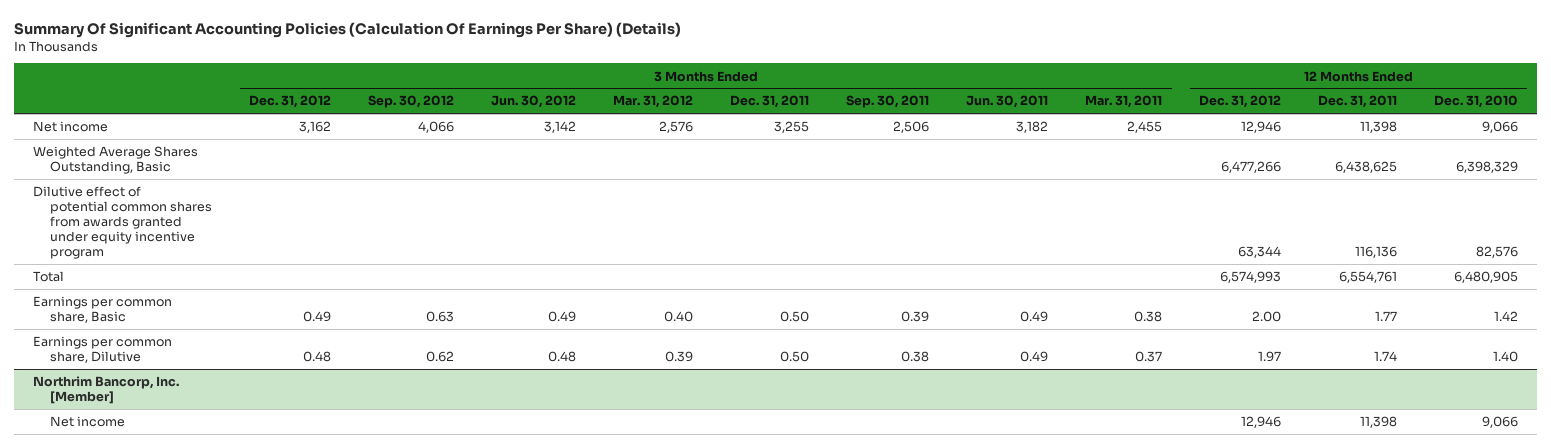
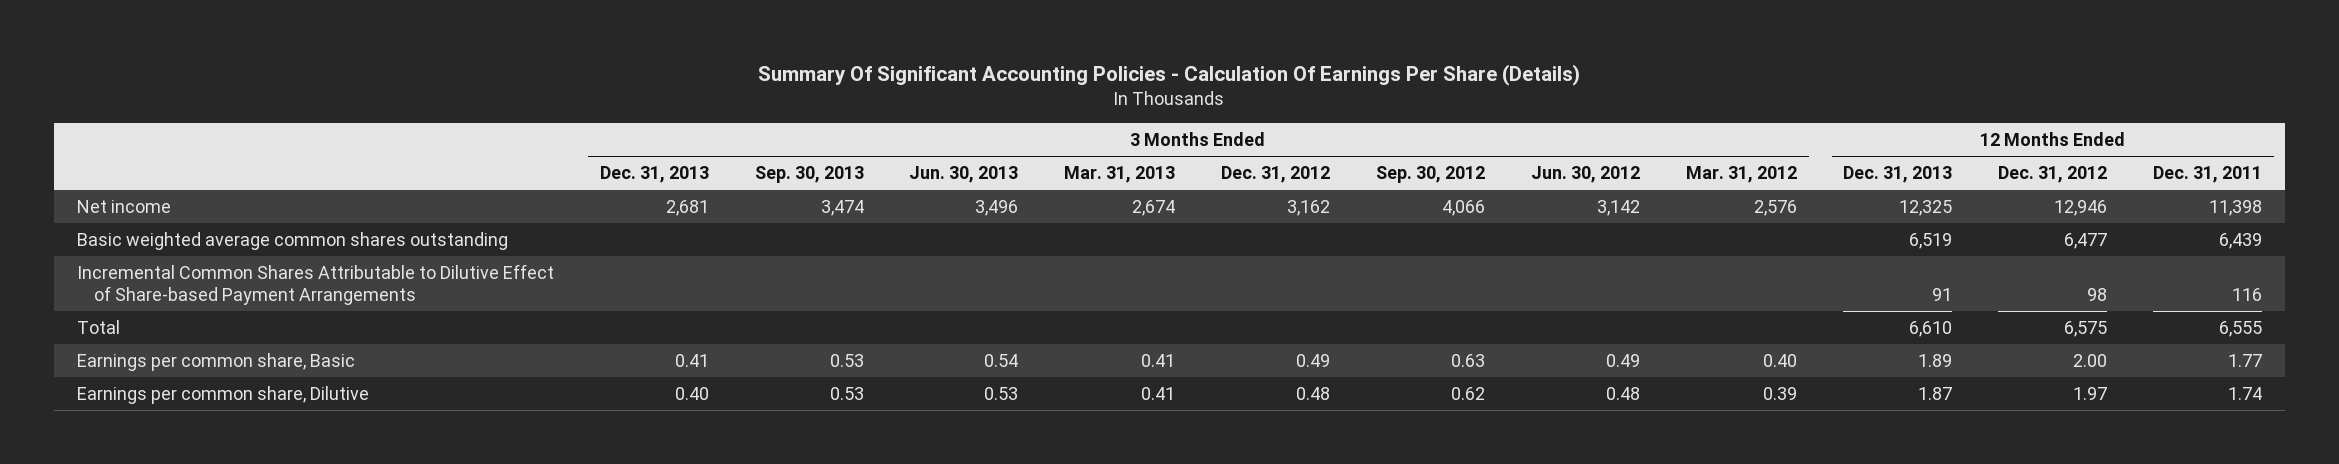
[14,21,682,38] Summary Of Significant Accounting Policies (Calculation Of Earnings Per Share) (Details) -> [758,64,1581,87] Summary Of Significant Accounting Policies - Calculation Of Earnings Per Share (Details)
[730,95,810,109] Dec. 31, 2011 -> none
[846,95,930,109] Sep. 30, 2011 -> none
[966,95,1049,109] Jun. 30, 2011 -> none
[1085,95,1163,109] Mar. 31, 2011 -> none
[1434,95,1519,109] Dec. 31, 2010 -> none
none -> [599,165,709,183] Dec. 31, 2013
none -> [754,165,864,183] Sep. 30, 2013
none -> [909,165,1019,183] Jun. 30, 2013
none -> [1064,165,1176,183] Mar. 31, 2013
none -> [1843,165,1953,183] Dec. 31, 2013
[32,186,213,260] Dilutive effect of potential common shares from awards granted under equity incentive program -> none
[32,146,198,175] Weighted Average Shares Outstanding, Basic -> [76,231,508,250] Basic weighted average common shares outstanding
[1221,161,1282,174] 6,477,266 -> [2064,232,2108,249] 6,477
[1335,161,1398,174] 6,438,625 -> [2219,232,2263,249] 6,439
none -> [76,263,554,306] Incremental Common Shares Attributable to Dilutive Effect of Share-based Payment Arrangements
[1220,271,1282,284] 6,574,993 -> [2064,320,2108,337] 6,575
[1339,271,1398,284] 6,554,761 -> [2219,320,2263,337] 6,555
[32,376,179,405] Northrim Bancorp, Inc. [Member] -> none
[50,416,126,428] Net income -> none

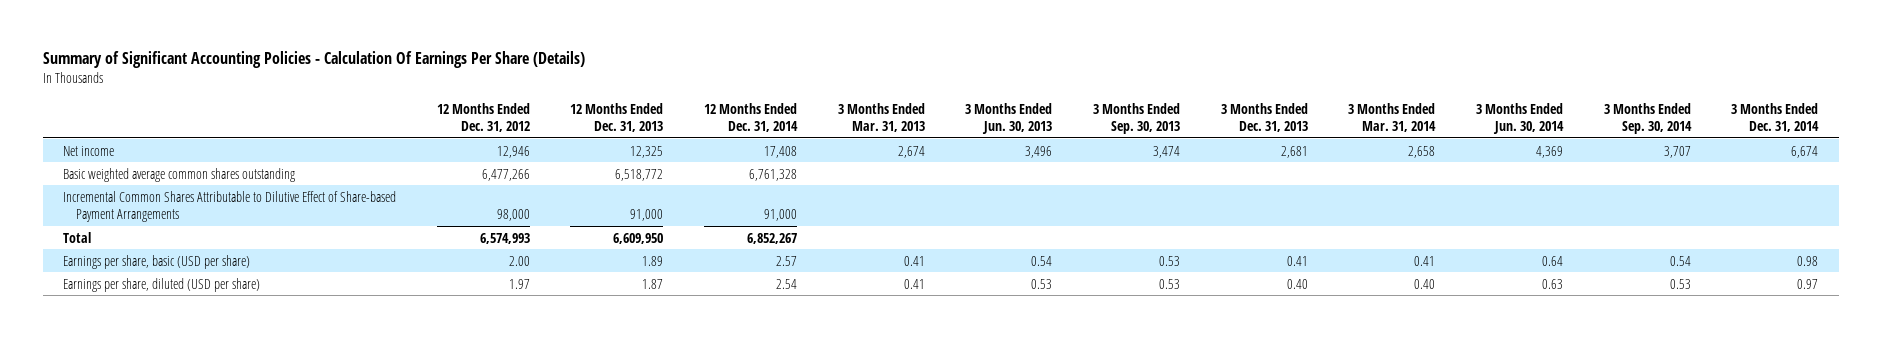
[758,64,1581,87] Summary Of Significant Accounting Policies - Calculation Of Earnings Per Share (Details) -> [42,51,585,69] Summary of Significant Accounting Policies - Calculation Of Earnings Per Share (Details)
[1221,165,1331,183] Dec. 31, 2012 -> none
[1376,165,1486,183] Sep. 30, 2012 -> none
[1531,165,1641,183] Jun. 30, 2012 -> none
[1686,165,1798,183] Mar. 31, 2012 -> none
[2153,165,2263,183] Dec. 31, 2011 -> none
none -> [703,102,798,133] 12 Months Ended Dec. 31, 2014
none -> [1348,102,1437,133] 3 Months Ended Mar. 31, 2014
none -> [1475,102,1564,135] 3 Months Ended Jun. 30, 2014
none -> [1603,102,1692,135] 3 Months Ended Sep. 30, 2014
none -> [1731,102,1820,133] 3 Months Ended Dec. 31, 2014
[1909,232,1953,249] 6,519 -> [615,168,664,181] 6,518,772
[2064,232,2108,249] 6,477 -> [481,168,530,181] 6,477,266
[1932,288,1953,302] 91 -> [630,209,664,222] 91,000
[2087,288,2108,302] 98 -> [496,209,530,222] 98,000
[1909,320,1953,337] 6,610 -> [613,232,664,244] 6,609,950
[2064,320,2108,337] 6,575 -> [479,232,530,244] 6,574,993
[76,352,355,371] Earnings per common share, Basic -> [62,254,250,269] Earnings per share, basic (USD per share)
[76,385,369,404] Earnings per common share, Dilutive -> [62,277,260,292] Earnings per share, diluted (USD per share)

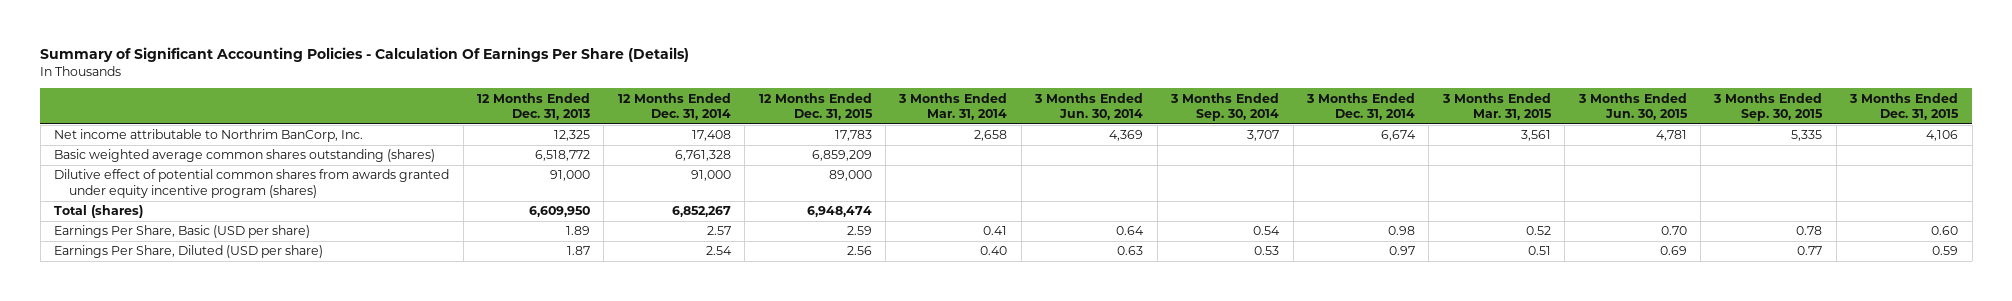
[436,102,530,133] 12 Months Ended Dec. 31, 2012 -> none
[837,102,925,133] 3 Months Ended Mar. 31, 2013 -> none
[965,102,1053,135] 3 Months Ended Jun. 30, 2013 -> none
[1092,102,1180,135] 3 Months Ended Sep. 30, 2013 -> none
[1220,102,1308,133] 3 Months Ended Dec. 31, 2013 -> none
none -> [758,92,873,121] 12 Months Ended Dec. 31, 2015
none -> [1441,92,1552,121] 3 Months Ended Mar. 31, 2015
none -> [1577,92,1688,121] 3 Months Ended Jun. 30, 2015
none -> [1713,92,1824,122] 3 Months Ended Sep. 30, 2015
none -> [1849,92,1960,121] 3 Months Ended Dec. 31, 2015
[62,145,114,156] Net income -> [54,129,364,143] Net income attributable to Northrim BanCorp, Inc.
[62,167,295,182] Basic weighted average common shares outstanding -> [54,149,436,163] Basic weighted average common shares outstanding (shares)
[62,190,396,223] Incremental Common Shares Attributable to Dilutive Effect of Share-based Payment Arrangements -> [54,169,450,198] Dilutive effect of potential common shares from awards granted under equity incentive program (shares)
[62,231,91,243] Total -> [54,205,144,219] Total (shares)
[62,254,250,269] Earnings per share, basic (USD per share) -> [54,225,311,239] Earnings Per Share, Basic (USD per share)
[62,277,260,292] Earnings per share, diluted (USD per share) -> [54,245,324,259] Earnings Per Share, Diluted (USD per share)

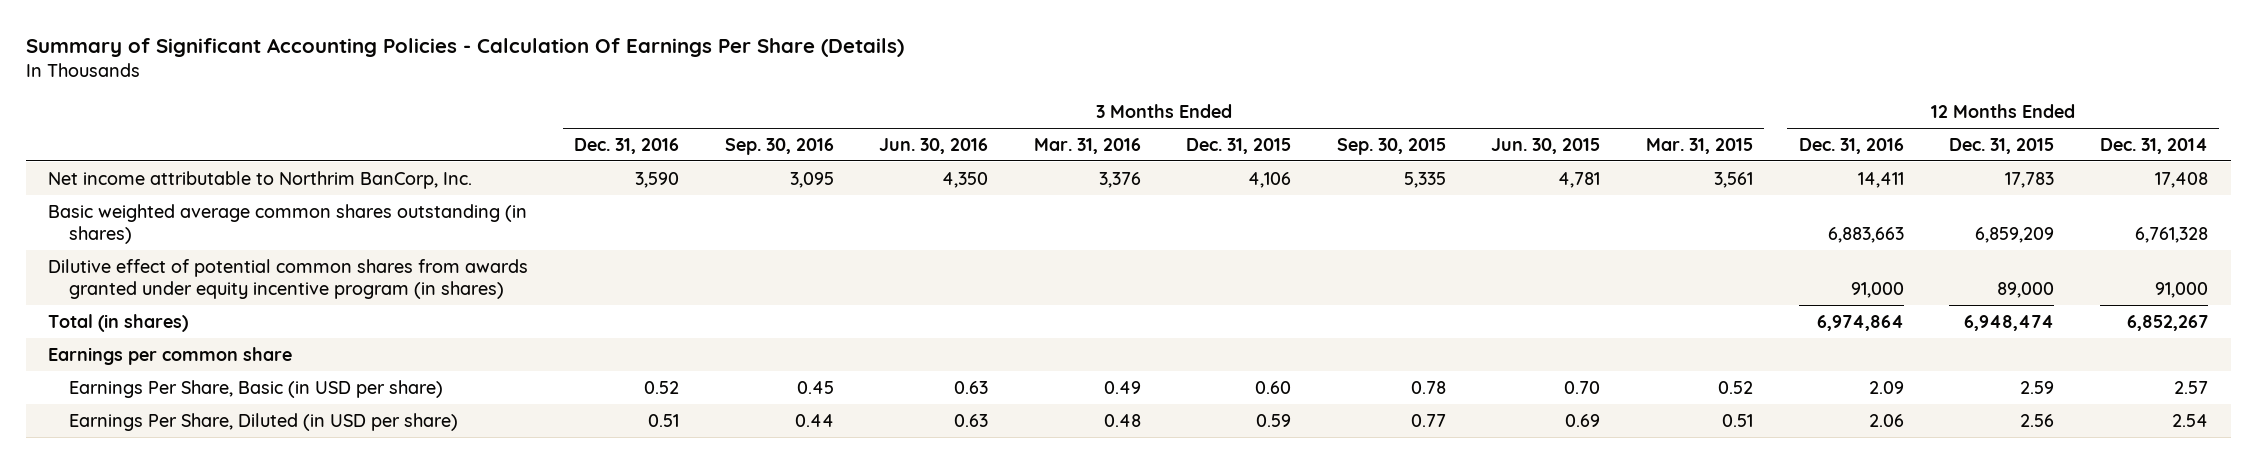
[476,92,590,121] 12 Months Ended Dec. 31, 2013 -> none
[898,92,1008,121] 3 Months Ended Mar. 31, 2014 -> none
[1034,92,1144,121] 3 Months Ended Jun. 30, 2014 -> none
[1170,92,1280,122] 3 Months Ended Sep. 30, 2014 -> none
[1305,92,1415,121] 3 Months Ended Dec. 31, 2014 -> none
none -> [574,137,680,154] Dec. 31, 2016
none -> [724,137,834,155] Sep. 30, 2016
none -> [879,137,989,154] Jun. 30, 2016
none -> [1033,137,1141,154] Mar. 31, 2016
none -> [1798,137,1904,154] Dec. 31, 2016
[54,149,436,163] Basic weighted average common shares outstanding (shares) -> [48,203,528,245] Basic weighted average common shares outstanding (in shares)
[54,169,450,198] Dilutive effect of potential common shares from awards granted under equity incentive program (shares) -> [48,258,529,300] Dilutive effect of potential common shares from awards granted under equity incentive program (in shares)
[54,205,144,219] Total (shares) -> [48,313,189,332] Total (in shares)
none -> [48,346,293,365] Earnings per common share
[54,225,311,239] Earnings Per Share, Basic (USD per share) -> [69,379,444,398] Earnings Per Share, Basic (in USD per share)
[54,245,324,259] Earnings Per Share, Diluted (USD per share) -> [69,412,459,431] Earnings Per Share, Diluted (in USD per share)

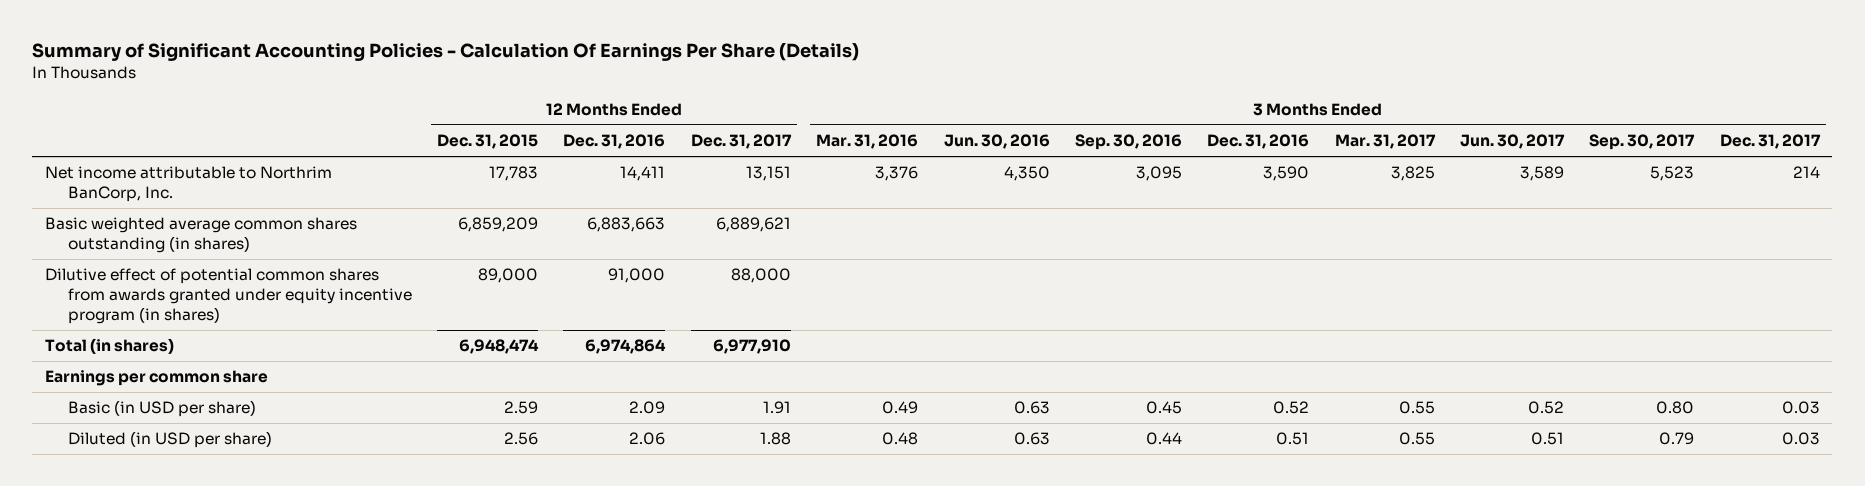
[1186,137,1292,154] Dec. 31, 2015 -> none
[1336,137,1446,155] Sep. 30, 2015 -> none
[1491,137,1601,154] Jun. 30, 2015 -> none
[1646,137,1754,154] Mar. 31, 2015 -> none
[2099,137,2208,154] Dec. 31, 2014 -> none
none -> [690,134,792,150] Dec. 31, 2017
none -> [1334,134,1436,150] Mar. 31, 2017
none -> [1460,134,1566,150] Jun. 30, 2017
none -> [1589,134,1696,151] Sep. 30, 2017
none -> [1719,134,1821,150] Dec. 31, 2017
[69,379,444,398] Earnings Per Share, Basic (in USD per share) -> [67,400,256,418] Basic (in USD per share)
[69,412,459,431] Earnings Per Share, Diluted (in USD per share) -> [67,431,272,449] Diluted (in USD per share)

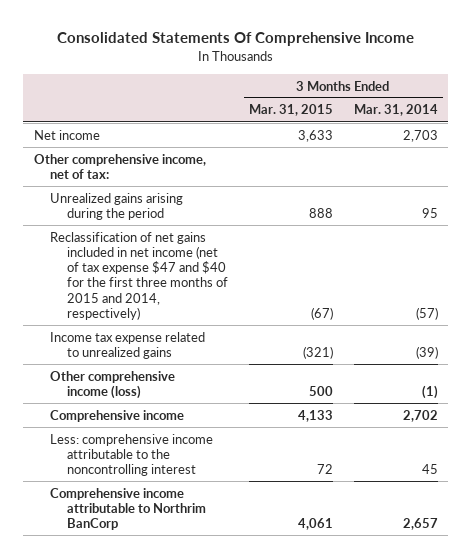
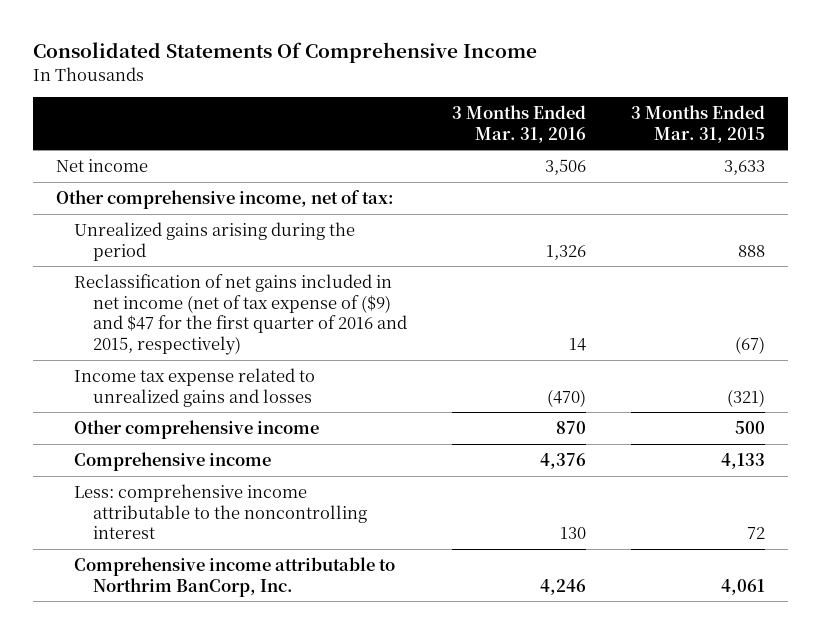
[353,104,438,117] Mar. 31, 2014 -> none
none -> [452,104,587,143] 3 Months Ended Mar. 31, 2016
[50,231,228,320] Reclassification of net gains included in net income (net of tax expense $47 and $40 for the first three months of 2015 and 2014, respectively) -> [74,273,408,355] Reclassification of net gains included in net income (net of tax expense of ($9) and $47 for the first quarter of 2016 and 2015, respectively)
[50,331,206,359] Income tax expense related to unrealized gains -> [74,367,316,407] Income tax expense related to unrealized gains and losses
[50,370,176,399] Other comprehensive income (loss) -> [74,419,320,439] Other comprehensive income
[50,487,206,531] Comprehensive income attributable to Northrim BanCorp -> [74,556,396,597] Comprehensive income attributable to Northrim BanCorp, Inc.

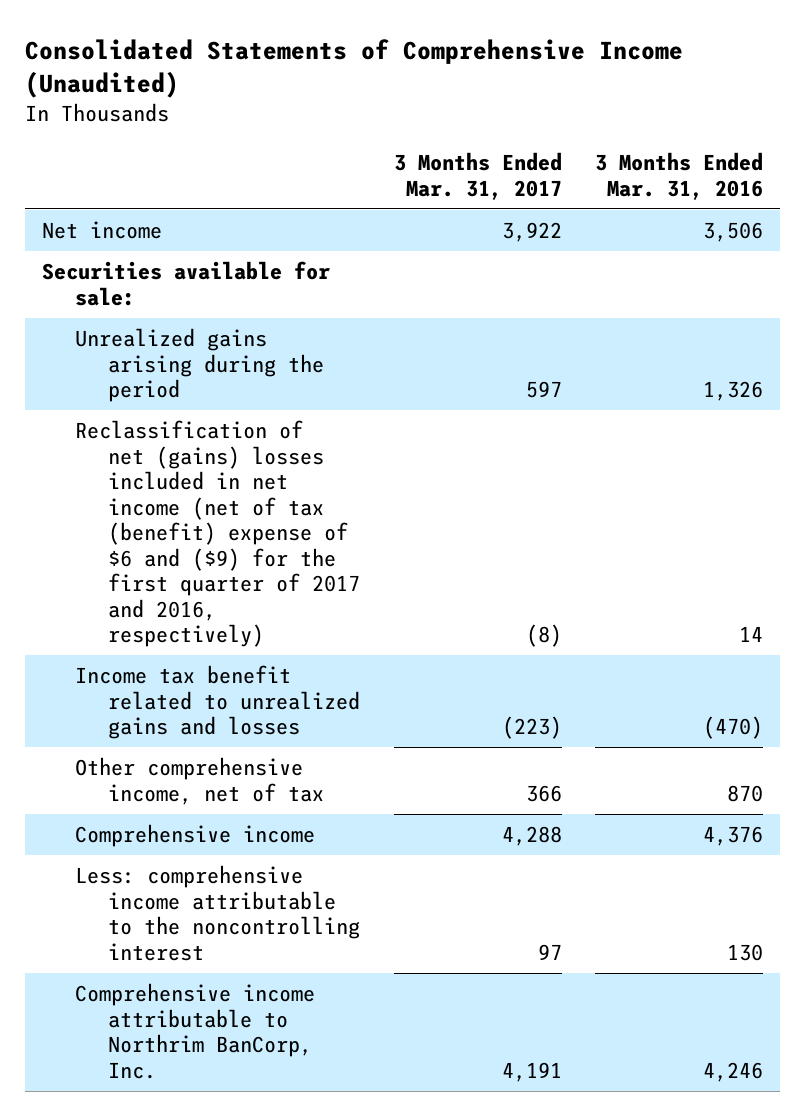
[33,42,538,64] Consolidated Statements Of Comprehensive Income -> [25,38,684,98] Consolidated Statements of Comprehensive Income (Unaudited)
[631,104,766,143] 3 Months Ended Mar. 31, 2015 -> none
none -> [393,152,562,200] 3 Months Ended Mar. 31, 2017
[55,189,394,209] Other comprehensive income, net of tax: -> none
none -> [42,261,331,306] Securities available for sale:
[74,273,408,355] Reclassification of net gains included in net income (net of tax expense of ($9) and $47 for the first quarter of 2016 and 2015, respectively) -> [75,420,360,648] Reclassification of net (gains) losses included in net income (net of tax (benefit) expense of $6 and ($9) for the first quarter of 2017 and 2016, respectively)
[74,367,316,407] Income tax expense related to unrealized gains and losses -> [75,665,360,740] Income tax benefit related to unrealized gains and losses
[74,419,320,439] Other comprehensive income -> [75,757,324,805] Other comprehensive income, net of tax

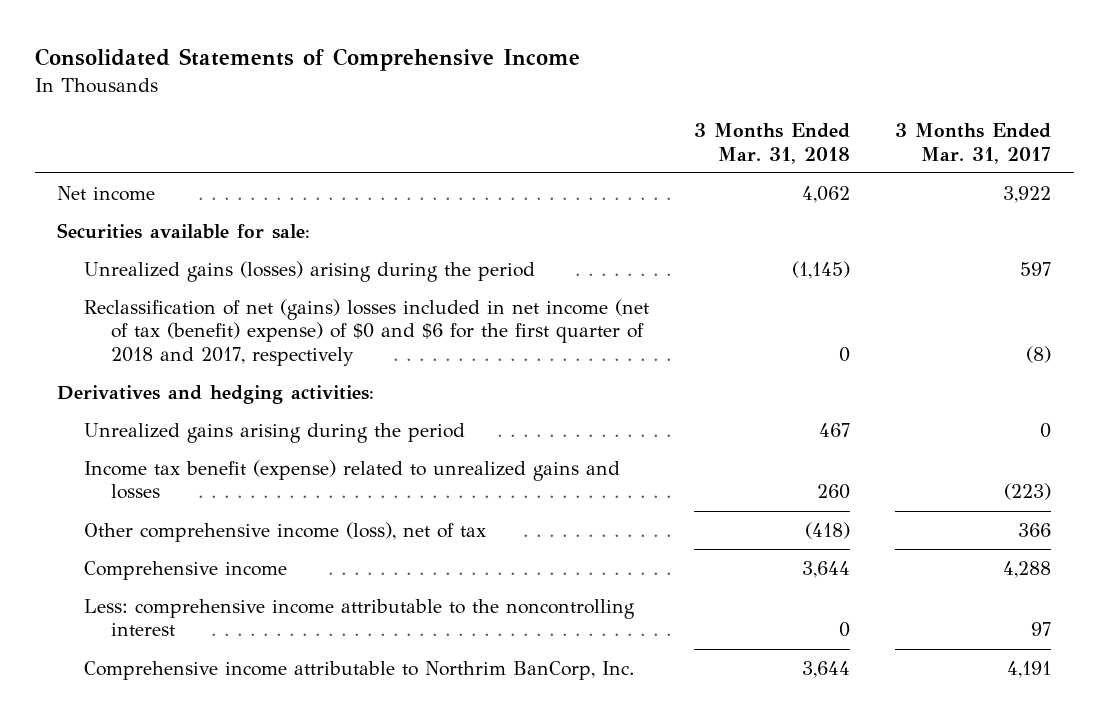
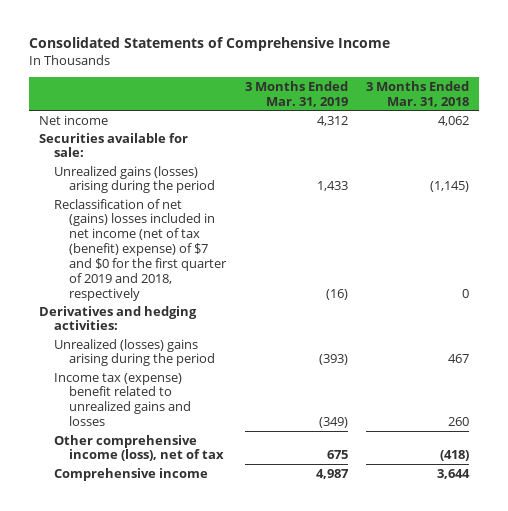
[895,123,1052,164] 3 Months Ended Mar. 31, 2017 -> none
none -> [244,80,348,107] 3 Months Ended Mar. 31, 2019
[84,298,650,366] Reclassification of net (gains) losses included in net income (net of tax (benefit) expense) of $0 and $6 for the first quarter of 2018 and 2017, respectively -> [53,198,228,301] Reclassification of net (gains) losses included in net income (net of tax (benefit) expense) of $7 and $0 for the first quarter of 2019 and 2018, respectively
[84,422,466,443] Unrealized gains arising during the period -> [53,338,216,367] Unrealized (losses) gains arising during the period
[84,459,621,500] Income tax benefit (expense) related to unrealized gains and losses -> [53,372,192,427] Income tax (expense) benefit related to unrealized gains and losses
[84,598,636,637] Less: comprehensive income attributable to the noncontrolling interest -> none
[84,660,636,680] Comprehensive income attributable to Northrim BanCorp, Inc. -> none

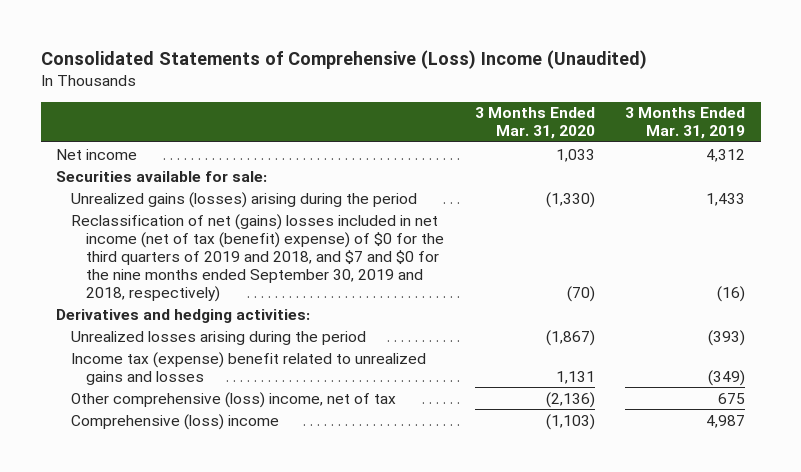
[29,37,391,52] Consolidated Statements of Comprehensive Income -> [40,49,647,69] Consolidated Statements of Comprehensive (Loss) Income (Unaudited)
[366,80,470,107] 3 Months Ended Mar. 31, 2018 -> none
none -> [474,107,595,140] 3 Months Ended Mar. 31, 2020
[53,198,228,301] Reclassification of net (gains) losses included in net income (net of tax (benefit) expense) of $7 and $0 for the first quarter of 2019 and 2018, respectively -> [71,213,445,302] Reclassification of net (gains) losses included in net income (net of tax (benefit) expense) of $0 for the third quarters of 2019 and 2018, and $7 and $0 for the nine months ended September 30, 2019 and 2018, respectively)
[53,338,216,367] Unrealized (losses) gains arising during the period -> [71,330,367,345] Unrealized losses arising during the period
[53,434,225,462] Other comprehensive income (loss), net of tax -> [71,391,397,408] Other comprehensive (loss) income, net of tax
[53,467,208,481] Comprehensive income -> [71,413,280,430] Comprehensive (loss) income

